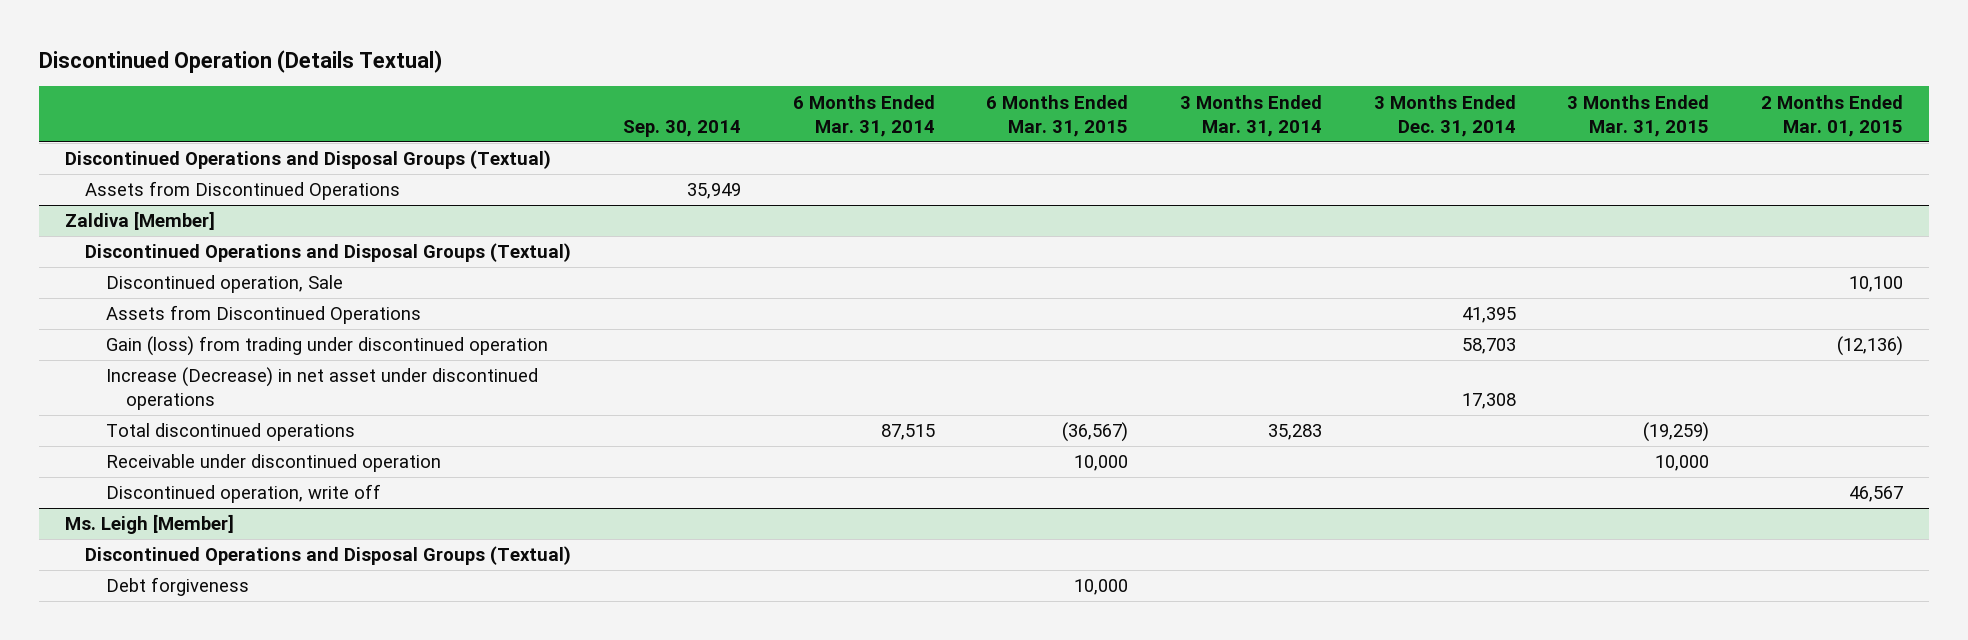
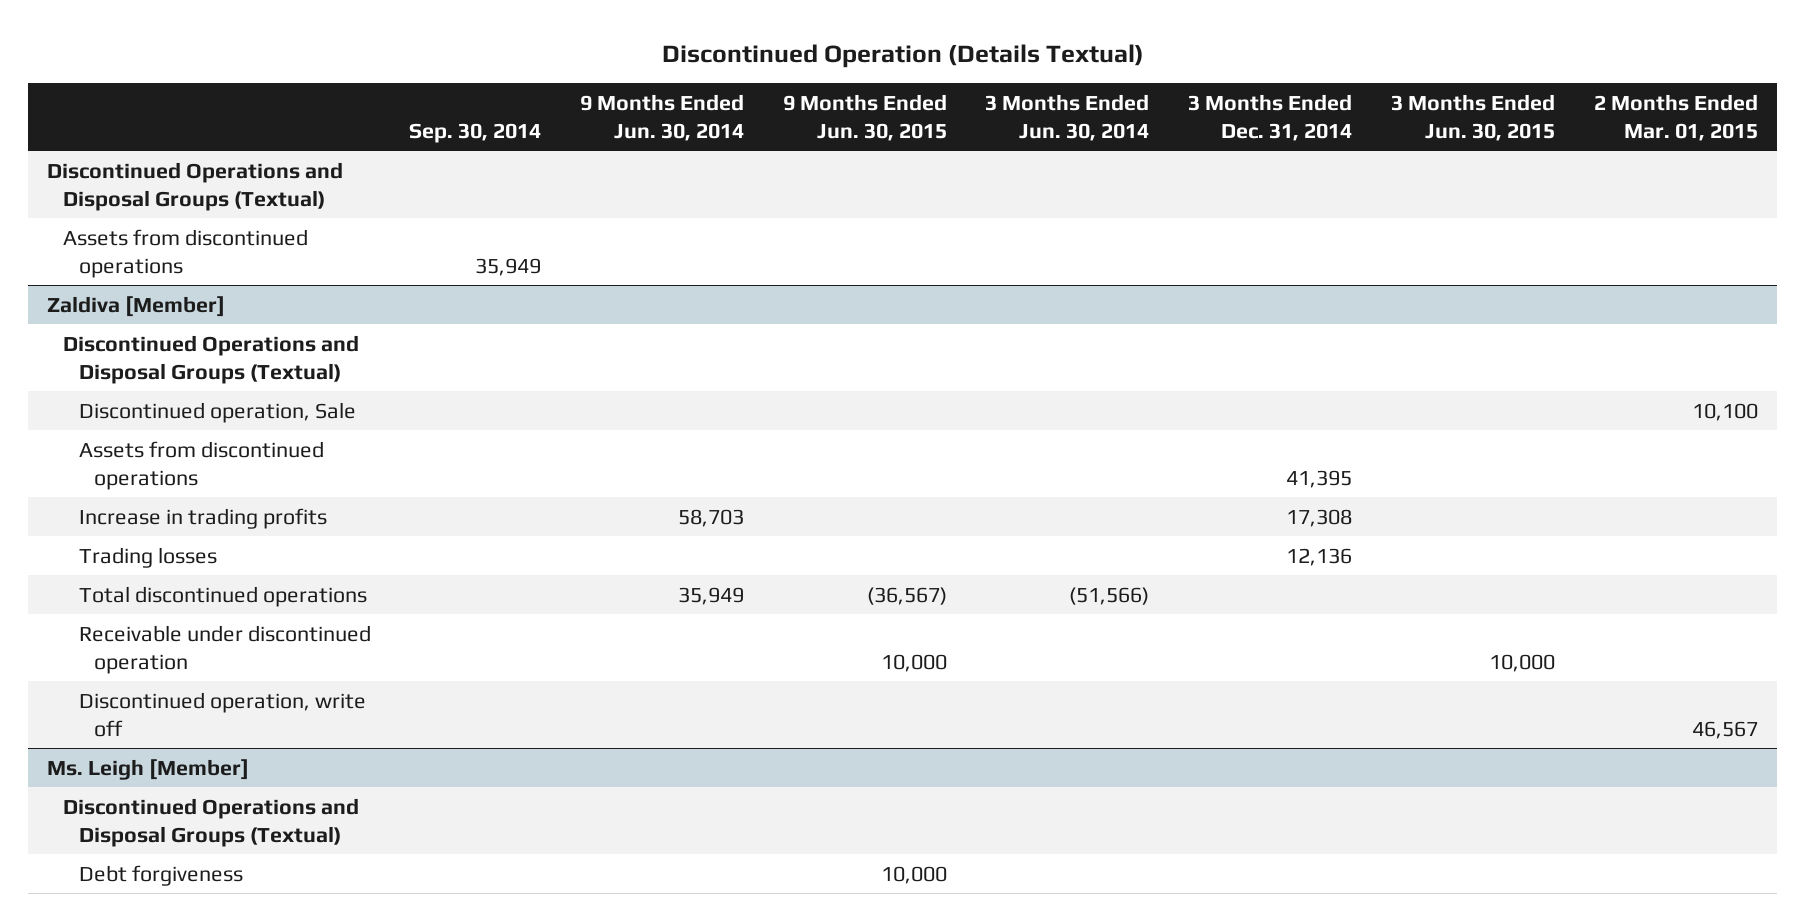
[792,94,935,137] 6 Months Ended Mar. 31, 2014 -> none
[986,94,1129,137] 6 Months Ended Mar. 31, 2015 -> none
[1180,94,1323,137] 3 Months Ended Mar. 31, 2014 -> none
[1567,94,1710,137] 3 Months Ended Mar. 31, 2015 -> none
none -> [579,93,744,141] 9 Months Ended Jun. 30, 2014
none -> [782,93,947,141] 9 Months Ended Jun. 30, 2015
none -> [985,93,1150,141] 3 Months Ended Jun. 30, 2014
none -> [1390,93,1555,141] 3 Months Ended Jun. 30, 2015
[85,181,401,201] Assets from Discontinued Operations -> [62,228,308,278] Assets from discontinued operations
[105,336,548,357] Gain (loss) from trading under discontinued operation -> none
[105,305,421,325] Assets from Discontinued Operations -> [78,440,324,490] Assets from discontinued operations
[105,367,538,411] Increase (Decrease) in net asset under discontinued operations -> [78,507,327,529] Increase in trading profits
none -> [78,546,217,568] Trading losses

